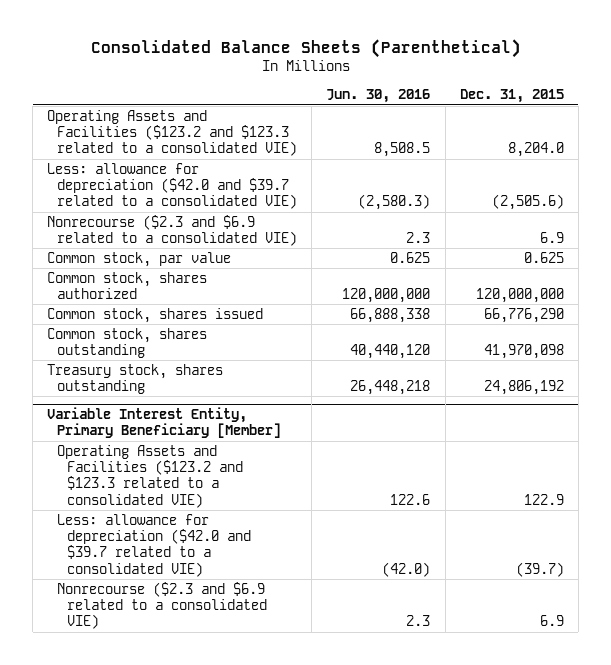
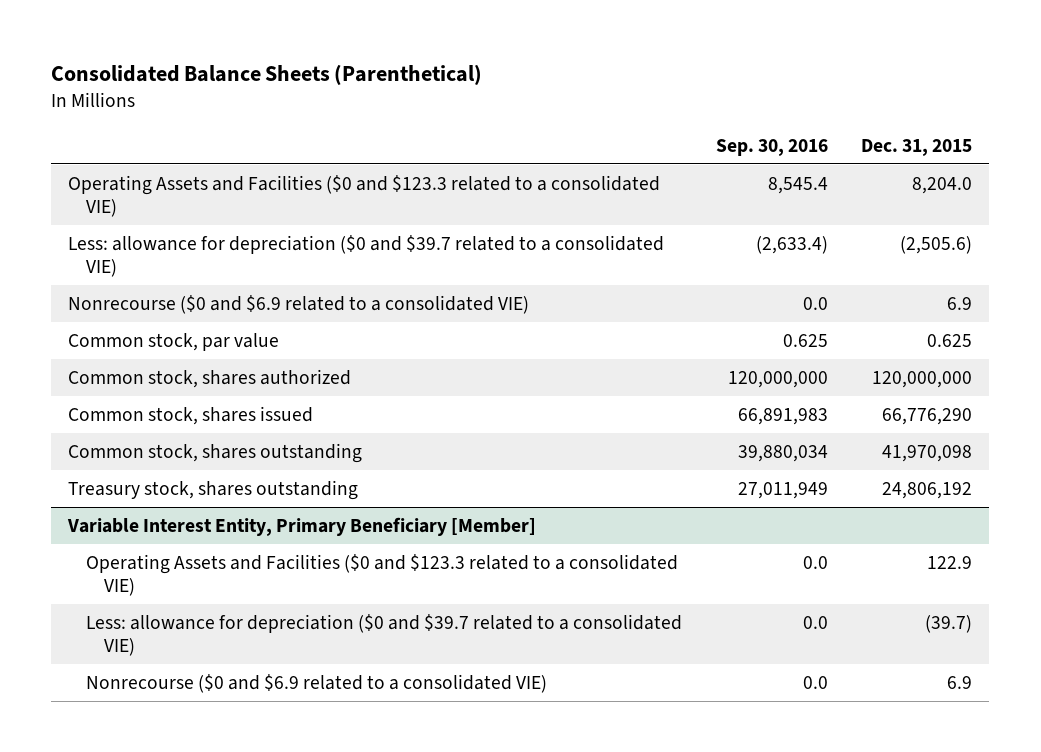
[326,89,431,104] Jun. 30, 2016 -> none
none -> [715,138,828,156] Sep. 30, 2016
[47,109,298,157] Operating Assets and Facilities ($123.2 and $123.3 related to a consolidated VIE) -> [68,174,661,217] Operating Assets and Facilities ($0 and $123.3 related to a consolidated VIE)
[47,162,298,210] Less: allowance for depreciation ($42.0 and $39.7 related to a consolidated VIE) -> [68,234,665,277] Less: allowance for depreciation ($0 and $39.7 related to a consolidated VIE)
[47,214,298,247] Nonrecourse ($2.3 and $6.9 related to a consolidated VIE) -> [68,294,530,314] Nonrecourse ($0 and $6.9 related to a consolidated VIE)
[57,444,243,508] Operating Assets and Facilities ($123.2 and $123.3 related to a consolidated VIE) -> [86,553,679,596] Operating Assets and Facilities ($0 and $123.3 related to a consolidated VIE)
[57,513,251,577] Less: allowance for depreciation ($42.0 and $39.7 related to a consolidated VIE) -> [86,613,683,656] Less: allowance for depreciation ($0 and $39.7 related to a consolidated VIE)
[57,581,267,630] Nonrecourse ($2.3 and $6.9 related to a consolidated VIE) -> [86,673,548,693] Nonrecourse ($0 and $6.9 related to a consolidated VIE)

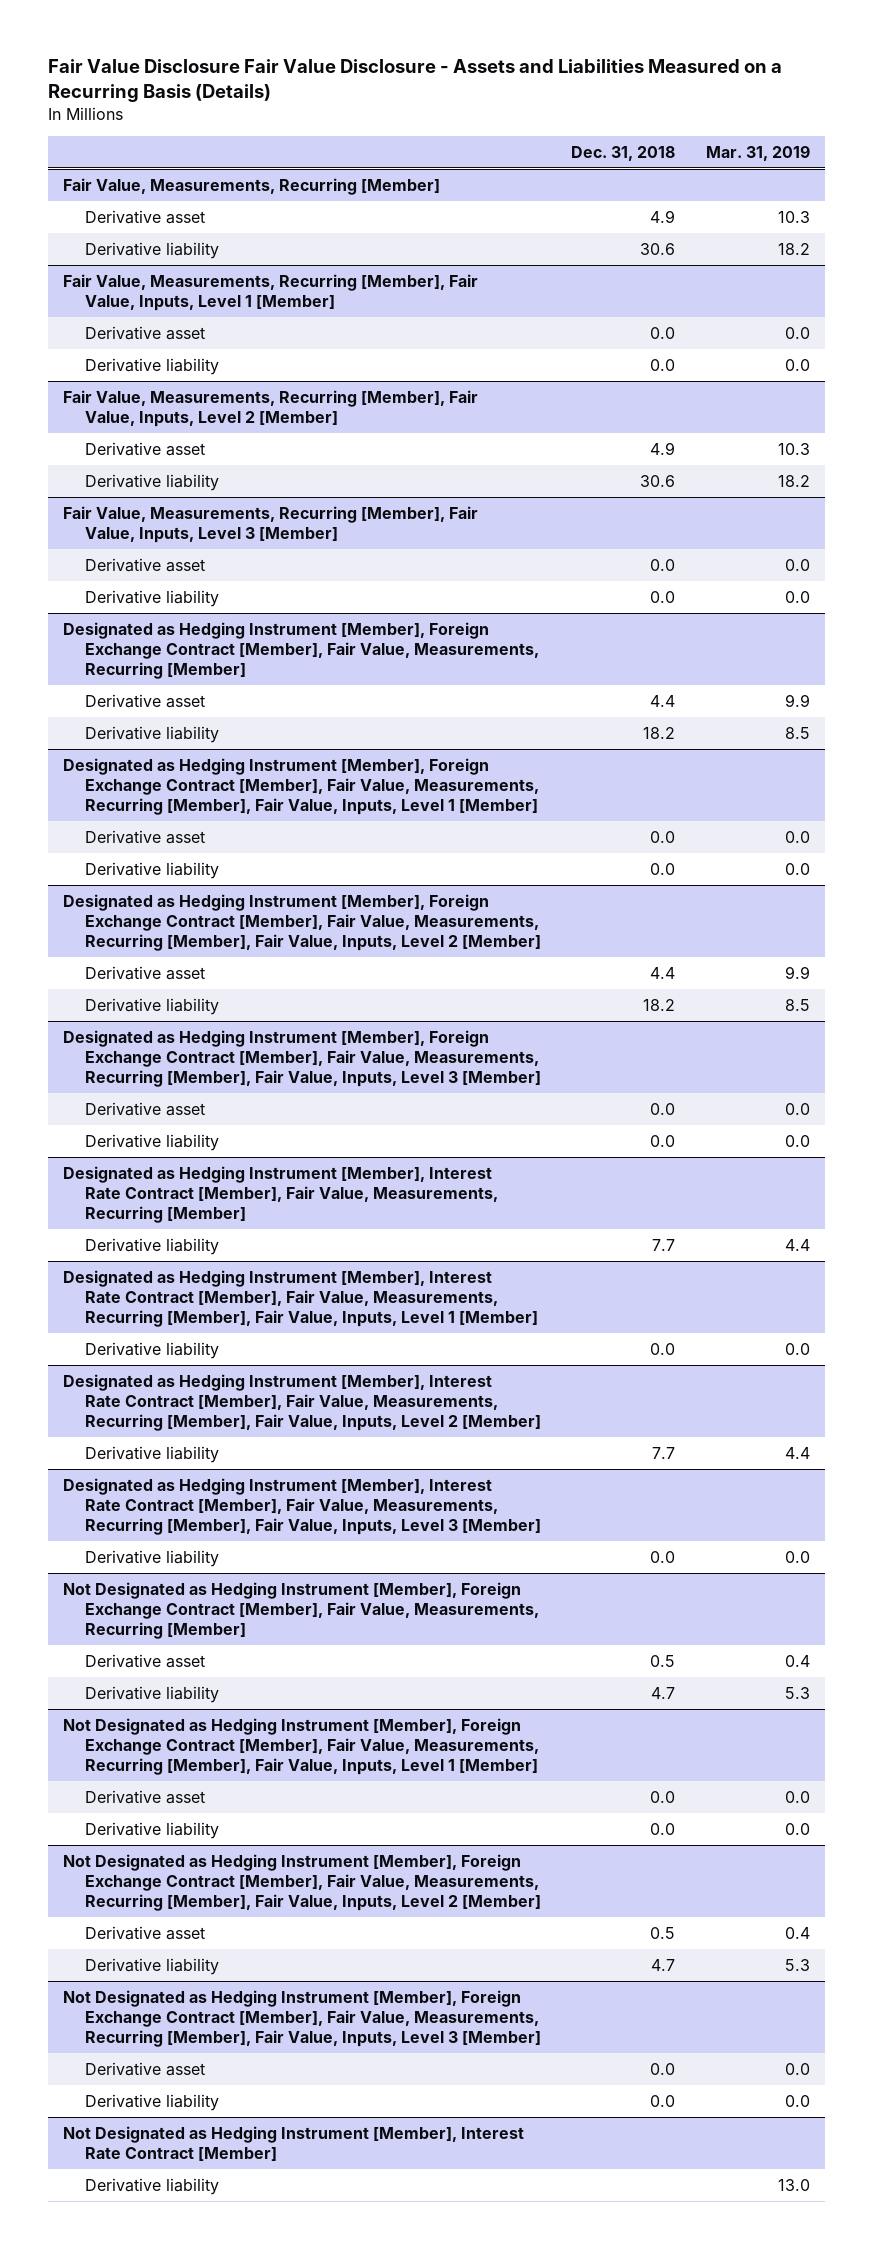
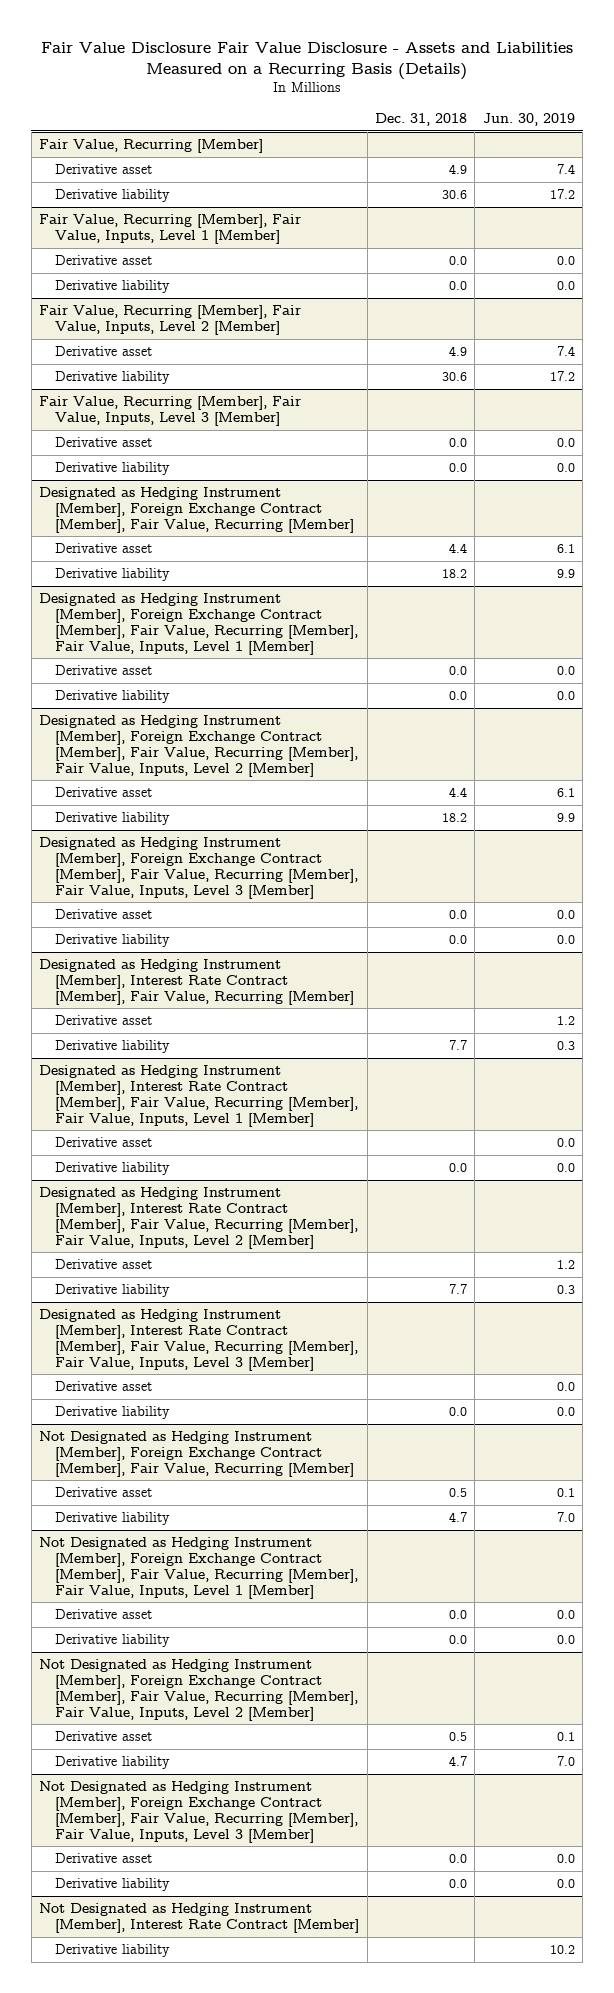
[705,144,810,161] Mar. 31, 2019 -> none
none -> [482,113,575,127] Jun. 30, 2019
[63,177,441,195] Fair Value, Measurements, Recurring [Member] -> [39,139,264,154] Fair Value, Recurring [Member]
[63,273,479,311] Fair Value, Measurements, Recurring [Member], Fair Value, Inputs, Level 1 [Member] -> [39,214,302,244] Fair Value, Recurring [Member], Fair Value, Inputs, Level 1 [Member]
[63,389,479,427] Fair Value, Measurements, Recurring [Member], Fair Value, Inputs, Level 2 [Member] -> [39,305,302,335] Fair Value, Recurring [Member], Fair Value, Inputs, Level 2 [Member]
[63,505,479,543] Fair Value, Measurements, Recurring [Member], Fair Value, Inputs, Level 3 [Member] -> [39,396,302,426] Fair Value, Recurring [Member], Fair Value, Inputs, Level 3 [Member]
[63,621,540,680] Designated as Hedging Instrument [Member], Foreign Exchange Contract [Member], Fair Value, Measurements, Recurring [Member] -> [39,487,355,533] Designated as Hedging Instrument [Member], Foreign Exchange Contract [Member], Fair Value, Recurring [Member]
[63,757,540,816] Designated as Hedging Instrument [Member], Foreign Exchange Contract [Member], Fair Value, Measurements, Recurring [Member], Fair Value, Inputs, Level 1 [Member] -> [39,593,359,655] Designated as Hedging Instrument [Member], Foreign Exchange Contract [Member], Fair Value, Recurring [Member], Fair Value, Inputs, Level 1 [Member]
[63,893,542,952] Designated as Hedging Instrument [Member], Foreign Exchange Contract [Member], Fair Value, Measurements, Recurring [Member], Fair Value, Inputs, Level 2 [Member] -> [39,715,359,777] Designated as Hedging Instrument [Member], Foreign Exchange Contract [Member], Fair Value, Recurring [Member], Fair Value, Inputs, Level 2 [Member]
[63,1029,542,1088] Designated as Hedging Instrument [Member], Foreign Exchange Contract [Member], Fair Value, Measurements, Recurring [Member], Fair Value, Inputs, Level 3 [Member] -> [39,837,359,899] Designated as Hedging Instrument [Member], Foreign Exchange Contract [Member], Fair Value, Recurring [Member], Fair Value, Inputs, Level 3 [Member]
[63,1165,499,1224] Designated as Hedging Instrument [Member], Interest Rate Contract [Member], Fair Value, Measurements, Recurring [Member] -> [39,959,355,1005] Designated as Hedging Instrument [Member], Interest Rate Contract [Member], Fair Value, Recurring [Member]
none -> [55,1015,153,1026] Derivative asset
[63,1269,539,1328] Designated as Hedging Instrument [Member], Interest Rate Contract [Member], Fair Value, Measurements, Recurring [Member], Fair Value, Inputs, Level 1 [Member] -> [39,1065,359,1127] Designated as Hedging Instrument [Member], Interest Rate Contract [Member], Fair Value, Recurring [Member], Fair Value, Inputs, Level 1 [Member]
none -> [55,1137,153,1148] Derivative asset
[63,1373,542,1432] Designated as Hedging Instrument [Member], Interest Rate Contract [Member], Fair Value, Measurements, Recurring [Member], Fair Value, Inputs, Level 2 [Member] -> [39,1187,359,1249] Designated as Hedging Instrument [Member], Interest Rate Contract [Member], Fair Value, Recurring [Member], Fair Value, Inputs, Level 2 [Member]
none -> [55,1259,153,1270] Derivative asset
[63,1477,542,1536] Designated as Hedging Instrument [Member], Interest Rate Contract [Member], Fair Value, Measurements, Recurring [Member], Fair Value, Inputs, Level 3 [Member] -> [39,1309,359,1371] Designated as Hedging Instrument [Member], Interest Rate Contract [Member], Fair Value, Recurring [Member], Fair Value, Inputs, Level 3 [Member]
none -> [55,1381,153,1392] Derivative asset
[63,1581,540,1640] Not Designated as Hedging Instrument [Member], Foreign Exchange Contract [Member], Fair Value, Measurements, Recurring [Member] -> [39,1431,355,1477] Not Designated as Hedging Instrument [Member], Foreign Exchange Contract [Member], Fair Value, Recurring [Member]
[63,1717,540,1776] Not Designated as Hedging Instrument [Member], Foreign Exchange Contract [Member], Fair Value, Measurements, Recurring [Member], Fair Value, Inputs, Level 1 [Member] -> [39,1537,359,1599] Not Designated as Hedging Instrument [Member], Foreign Exchange Contract [Member], Fair Value, Recurring [Member], Fair Value, Inputs, Level 1 [Member]
[63,1853,542,1912] Not Designated as Hedging Instrument [Member], Foreign Exchange Contract [Member], Fair Value, Measurements, Recurring [Member], Fair Value, Inputs, Level 2 [Member] -> [39,1659,359,1721] Not Designated as Hedging Instrument [Member], Foreign Exchange Contract [Member], Fair Value, Recurring [Member], Fair Value, Inputs, Level 2 [Member]
[63,1989,542,2048] Not Designated as Hedging Instrument [Member], Foreign Exchange Contract [Member], Fair Value, Measurements, Recurring [Member], Fair Value, Inputs, Level 3 [Member] -> [39,1781,359,1843] Not Designated as Hedging Instrument [Member], Foreign Exchange Contract [Member], Fair Value, Recurring [Member], Fair Value, Inputs, Level 3 [Member]

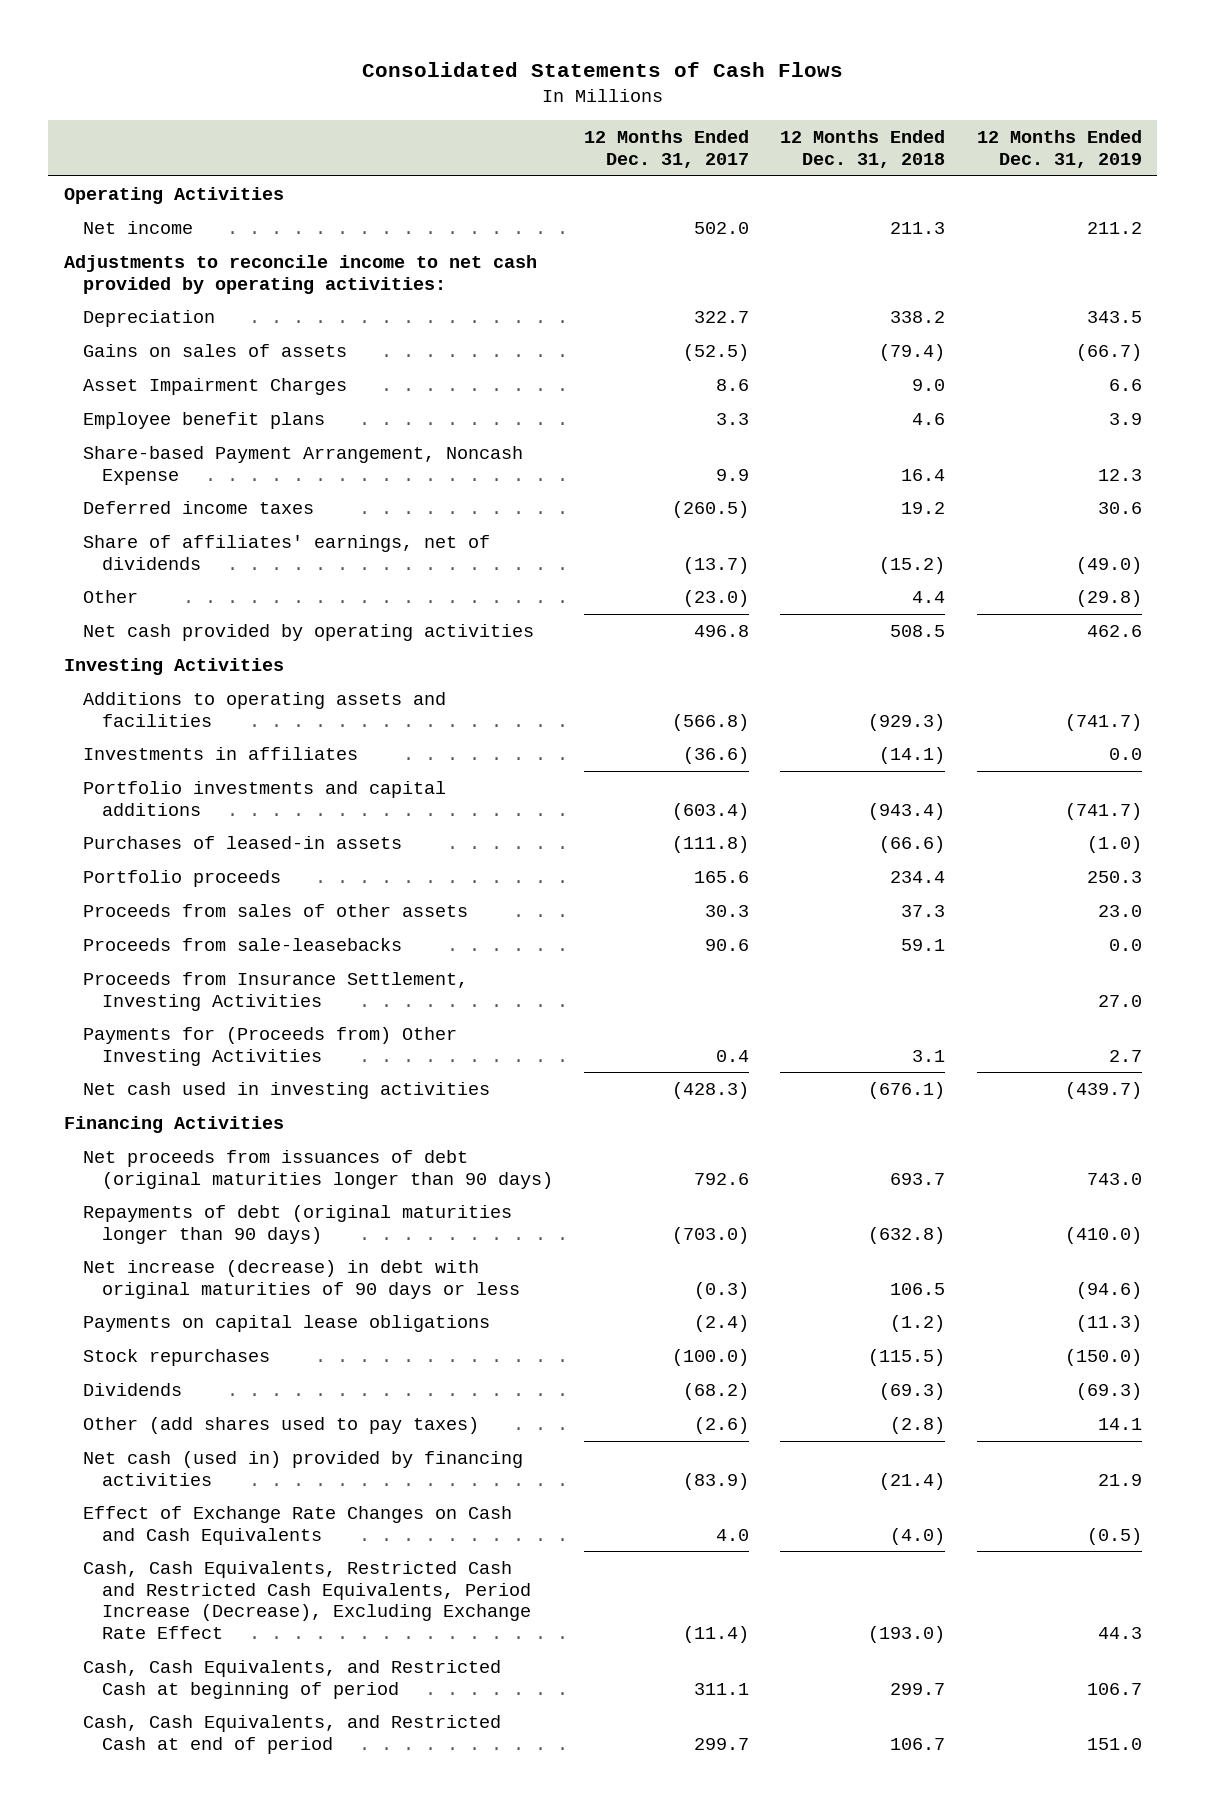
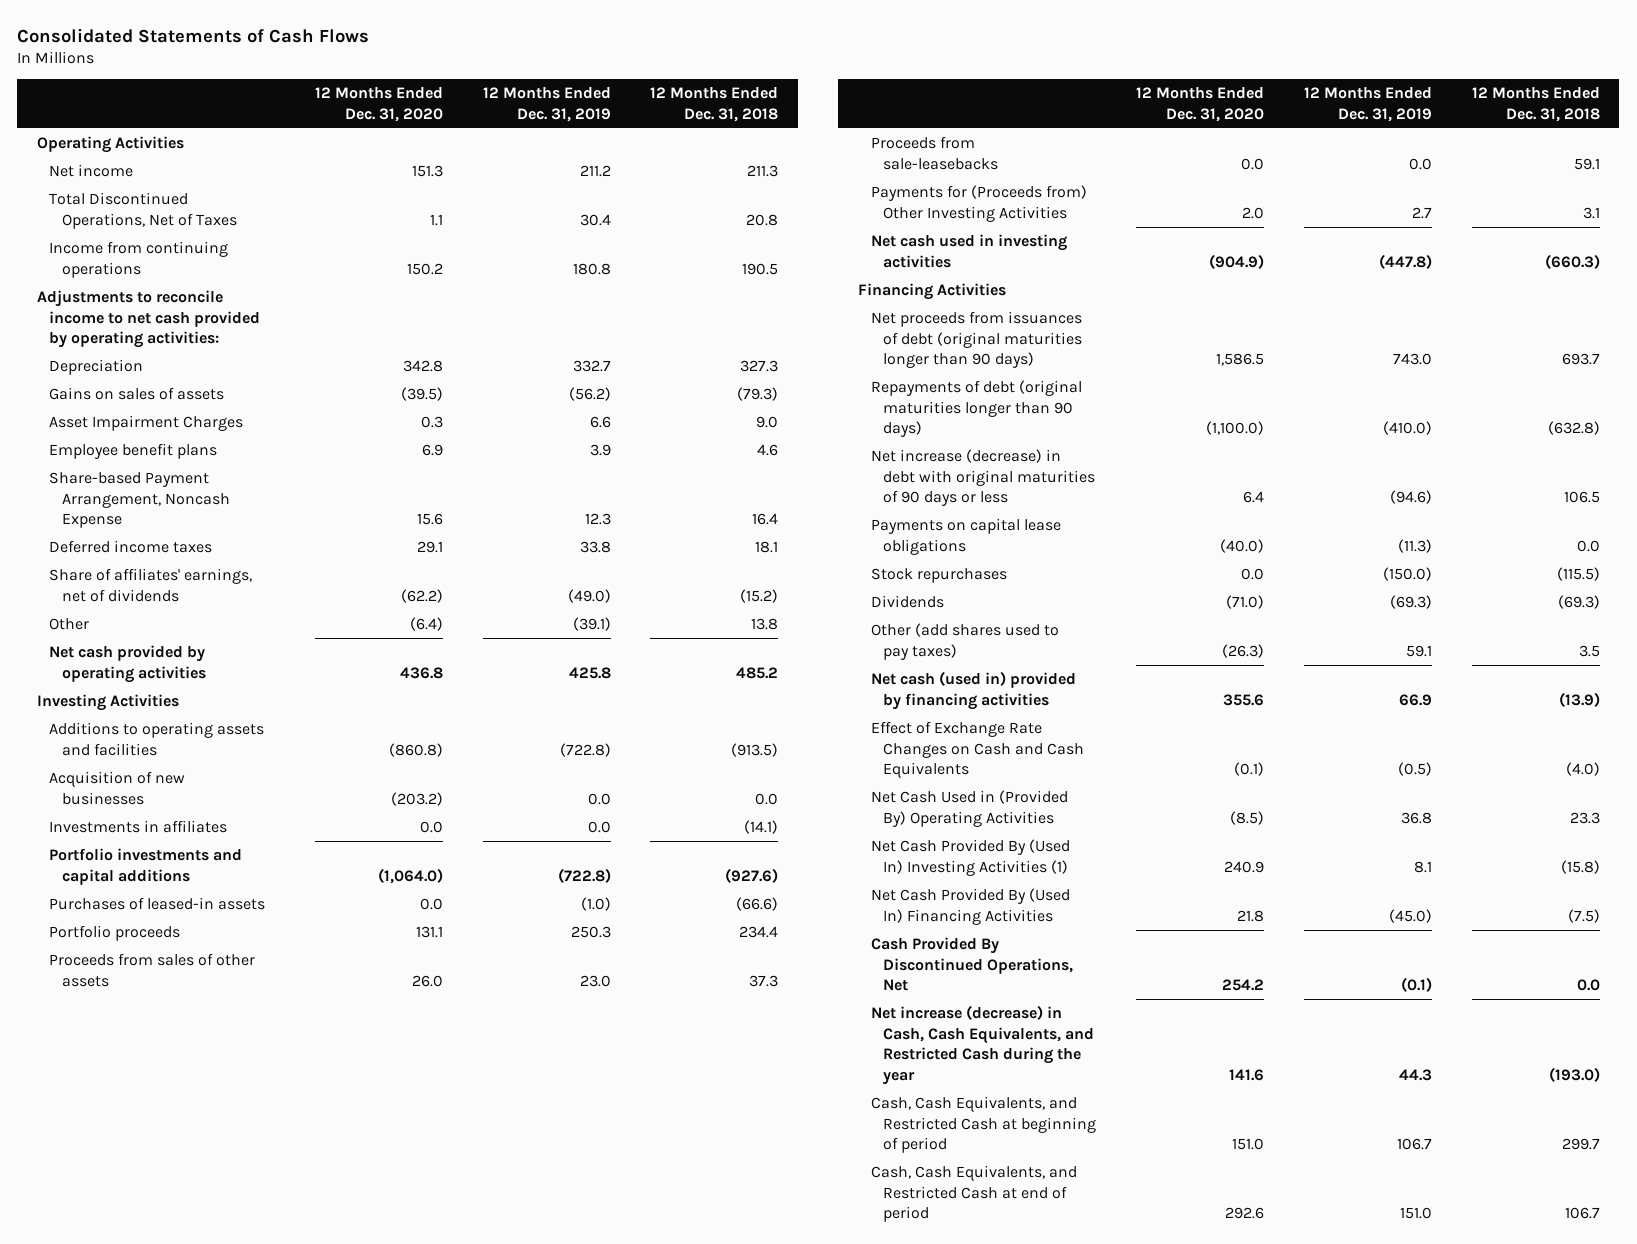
[583,130,749,168] 12 Months Ended Dec. 31, 2017 -> none
none -> [314,87,443,122] 12 Months Ended Dec. 31, 2020
none -> [49,191,237,229] Total Discontinued Operations, Net of Taxes
none -> [49,240,229,278] Income from continuing operations
[890,310,946,323] 338.2 -> [740,359,779,372] 327.3
[1086,310,1142,323] 343.5 -> [572,359,611,372] 332.7
[879,343,946,361] (79.4) -> [737,386,779,401] (79.3)
[1075,343,1142,361] (66.7) -> [568,386,611,401] (56.2)
[901,501,946,514] 19.2 -> [755,540,779,553] 18.1
[1097,501,1142,514] 30.6 -> [579,540,611,553] 33.8
[912,590,946,603] 4.4 -> [751,617,779,630] 13.8
[1075,589,1142,607] (29.8) -> [572,616,611,631] (39.1)
[890,624,946,637] 508.5 -> [736,666,779,679] 485.2
[1086,624,1142,637] 462.6 -> [568,666,611,679] 425.8
[868,713,946,731] (929.3) -> [731,742,779,757] (913.5)
[1064,713,1142,731] (741.7) -> [559,742,611,757] (722.8)
none -> [49,770,186,805] Acquisition of new businesses
[868,802,946,820] (943.4) -> [725,867,779,883] (927.6)
[1064,802,1142,820] (741.7) -> [557,867,611,883] (722.8)
[82,971,468,1011] Proceeds from Insurance Settlement, Investing Activities -> none
[868,1081,946,1099] (676.1) -> [1544,253,1600,269] (660.3)
[1064,1081,1142,1099] (439.7) -> [1378,253,1432,269] (447.8)
[890,1314,946,1332] (1.2) -> [1576,539,1600,552] 0.0
[890,1416,946,1434] (2.8) -> [1578,644,1600,657] 3.5
[1097,1417,1142,1430] 14.1 -> [1405,644,1432,657] 59.1
[879,1472,946,1490] (21.4) -> [1558,691,1600,707] (13.9)
[1097,1473,1142,1486] 21.9 -> [1398,693,1432,706] 66.9
none -> [870,789,1068,827] Net Cash Used in (Provided By) Operating Activities
none -> [870,838,1070,876] Net Cash Provided By (Used In) Investing Activities (1)
none -> [870,887,1070,925] Net Cash Provided By (Used In) Financing Activities
none -> [870,936,1073,992] Cash Provided By Discontinued Operations, Net
[82,1560,531,1640] Cash, Cash Equivalents, Restricted Cash and Restricted Cash Equivalents, Period Increase (Decrease), Excluding Exchange Rate Effect -> [870,1004,1094,1086] Net increase (decrease) in Cash, Cash Equivalents, and Restricted Cash during the year

